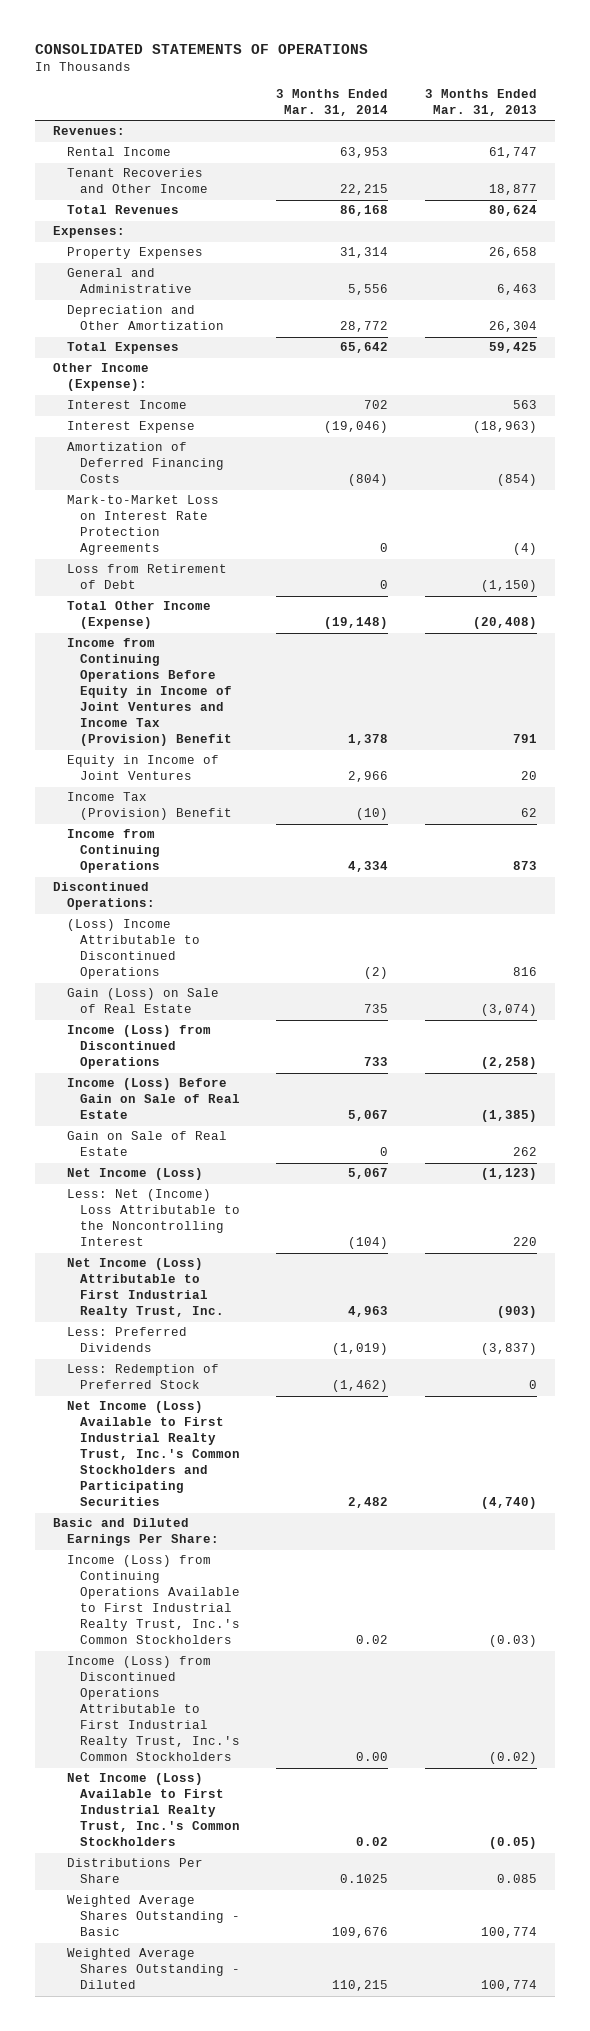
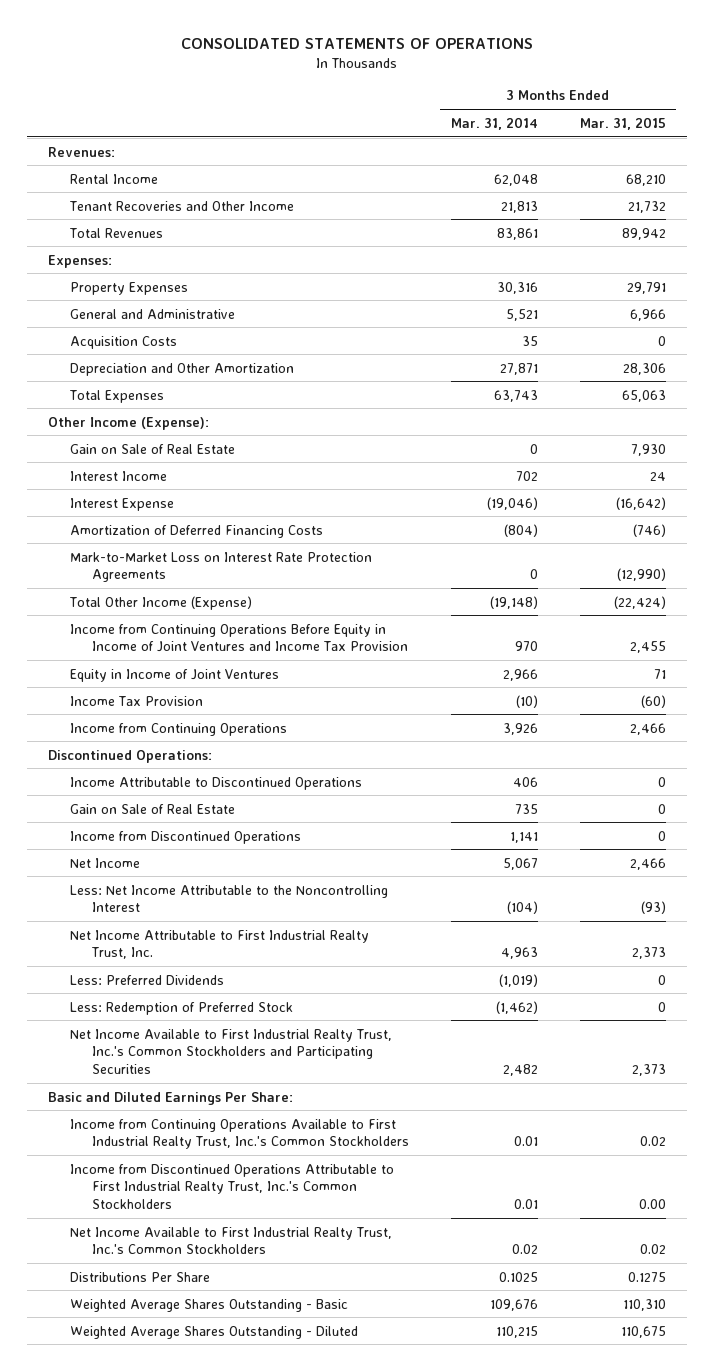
[424,89,537,117] 3 Months Ended Mar. 31, 2013 -> none
none -> [579,116,666,130] Mar. 31, 2015
[340,147,389,159] 63,953 -> [493,173,538,186] 62,048
[340,184,389,196] 22,215 -> [500,200,538,213] 21,813
[340,205,389,217] 86,168 -> [496,227,538,240] 83,861
[340,247,389,259] 31,314 -> [496,281,538,294] 30,316
[348,284,389,296] 5,556 -> [505,308,538,321] 5,521
none -> [69,335,177,349] Acquisition Costs
[340,321,389,333] 28,772 -> [499,362,538,375] 27,871
[340,342,389,354] 65,642 -> [493,389,538,402] 63,743
[66,1131,227,1157] Gain on Sale of Real Estate -> [69,443,235,454] Gain on Sale of Real Estate
[66,564,227,590] Loss from Retirement of Debt -> none
[66,638,232,747] Income from Continuing Operations Before Equity in Income of Joint Ventures and Income Tax (Provision) Benefit -> [69,623,408,653] Income from Continuing Operations Before Equity in Income of Joint Ventures and Income Tax Provision
[348,734,389,746] 1,378 -> [514,641,538,652] 970
[66,792,232,821] Income Tax (Provision) Benefit -> [69,695,203,706] Income Tax Provision
[348,861,389,873] 4,334 -> [502,722,538,735] 3,926
[66,1078,240,1120] Income (Loss) Before Gain on Sale of Real Estate -> none
[66,919,200,980] (Loss) Income Attributable to Discontinued Operations -> [69,776,362,790] Income Attributable to Discontinued Operations
[364,967,389,980] (2) -> [512,776,538,787] 406
[66,988,219,1014] Gain (Loss) on Sale of Real Estate -> [69,803,235,814] Gain on Sale of Real Estate
[66,1025,211,1070] Income (Loss) from Discontinued Operations -> [69,830,301,844] Income from Discontinued Operations
[364,1057,389,1067] 733 -> [509,831,538,843] 1,141
[66,1168,203,1181] Net Income (Loss) -> [69,857,140,868] Net Income
[66,1189,240,1247] Less: Net (Income) Loss Attributable to the Noncontrolling Interest -> [69,884,388,913] Less: Net Income Attributable to the Noncontrolling Interest
[66,1258,224,1319] Net Income (Loss) Attributable to First Industrial Realty Trust, Inc. -> [69,929,369,960] Net Income Attributable to First Industrial Realty Trust, Inc.
[66,1401,240,1507] Net Income (Loss) Available to First Industrial Realty Trust, Inc.'s Common Stockholders and Participating Securities -> [69,1028,392,1074] Net Income Available to First Industrial Realty Trust, Inc.'s Common Stockholders and Participating Securities
[66,1555,240,1645] Income (Loss) from Continuing Operations Available to First Industrial Realty Trust, Inc.'s Common Stockholders -> [69,1118,409,1150] Income from Continuing Operations Available to First Industrial Realty Trust, Inc.'s Common Stockholders
[356,1635,389,1645] 0.02 -> [513,1136,538,1147] 0.01
[66,1656,240,1762] Income (Loss) from Discontinued Operations Attributable to First Industrial Realty Trust, Inc.'s Common Stockholders -> [69,1163,394,1209] Income from Discontinued Operations Attributable to First Industrial Realty Trust, Inc.'s Common Stockholders
[356,1752,389,1762] 0.00 -> [513,1198,538,1209] 0.01
[66,1773,240,1847] Net Income (Loss) Available to First Industrial Realty Trust, Inc.'s Common Stockholders -> [69,1226,392,1255] Net Income Available to First Industrial Realty Trust, Inc.'s Common Stockholders

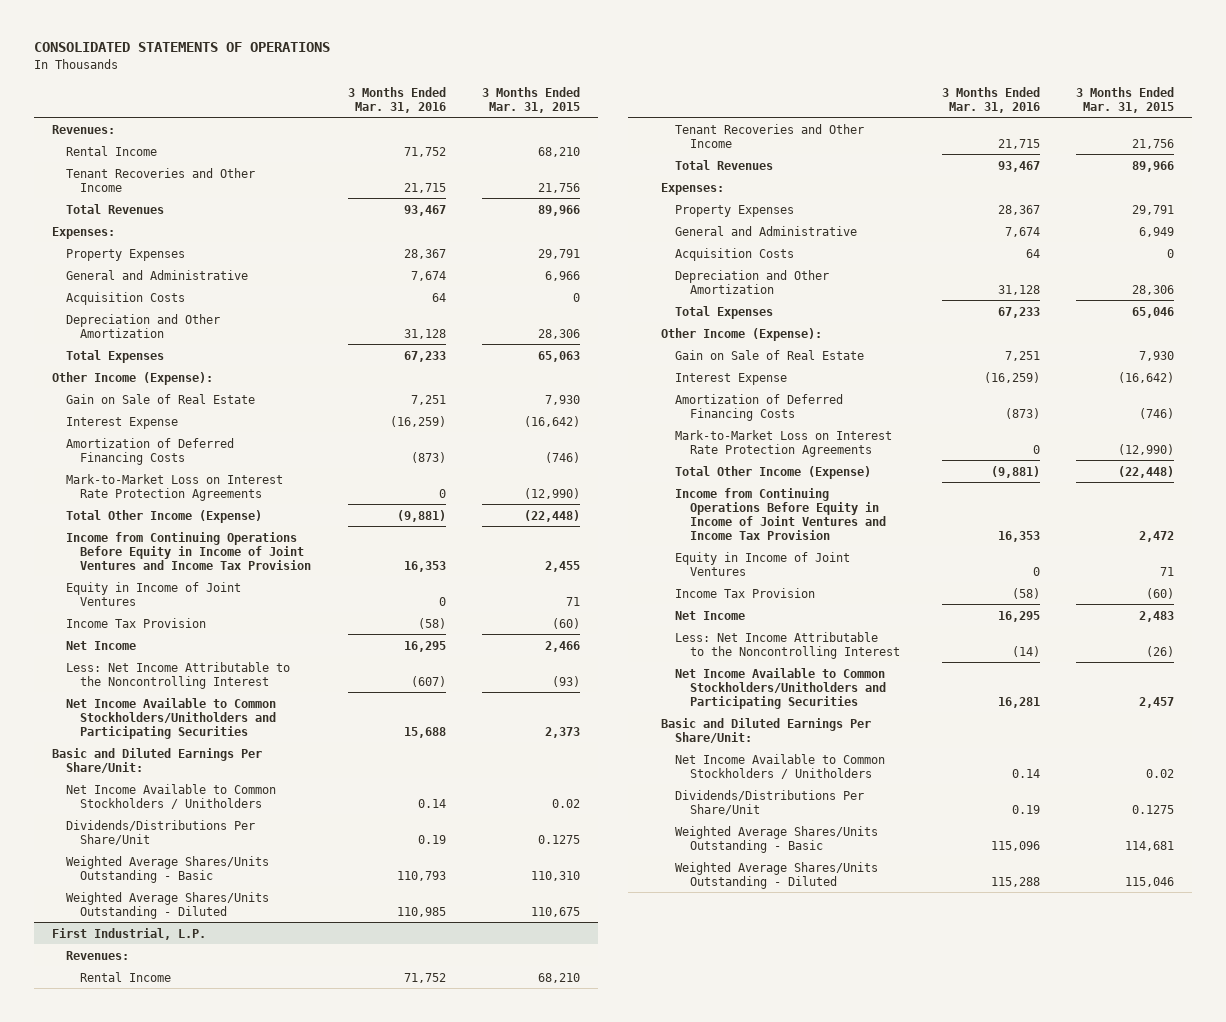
[450,116,538,130] Mar. 31, 2014 -> none
none -> [347,86,446,113] 3 Months Ended Mar. 31, 2016
[627,200,666,213] 21,732 -> [537,182,580,193] 21,756
[621,227,666,240] 89,942 -> [537,204,580,216] 89,966
[69,470,167,481] Interest Income -> none
[613,595,666,609] (22,424) -> [523,509,580,522] (22,448)
[69,722,287,736] Income from Continuing Operations -> none
[47,749,212,763] Discontinued Operations: -> none
[69,776,362,790] Income Attributable to Discontinued Operations -> none
[69,803,235,814] Gain on Sale of Real Estate -> none
[69,830,301,844] Income from Discontinued Operations -> none
[69,929,369,960] Net Income Attributable to First Industrial Realty Trust, Inc. -> none
[69,974,224,985] Less: Preferred Dividends -> none
[69,1001,293,1015] Less: Redemption of Preferred Stock -> none
[69,1118,409,1150] Income from Continuing Operations Available to First Industrial Realty Trust, Inc.'s Common Stockholders -> none
[69,1163,394,1209] Income from Discontinued Operations Attributable to First Industrial Realty Trust, Inc.'s Common Stockholders -> none
[69,1028,392,1074] Net Income Available to First Industrial Realty Trust, Inc.'s Common Stockholders and Participating Securities -> [66,697,277,739] Net Income Available to Common Stockholders/Unitholders and Participating Securities
[47,1091,293,1105] Basic and Diluted Earnings Per Share: -> [51,747,262,773] Basic and Diluted Earnings Per Share/Unit:
[69,1226,392,1255] Net Income Available to First Industrial Realty Trust, Inc.'s Common Stockholders -> [66,783,277,809] Net Income Available to Common Stockholders / Unitholders
[69,1271,210,1282] Distributions Per Share -> [66,819,256,845] Dividends/Distributions Per Share/Unit
[69,1298,348,1312] Weighted Average Shares Outstanding - Basic -> [66,855,270,883] Weighted Average Shares/Units Outstanding - Basic
[69,1325,358,1339] Weighted Average Shares Outstanding - Diluted -> [66,891,270,919] Weighted Average Shares/Units Outstanding - Diluted
none -> [51,927,206,940] First Industrial, L.P.
none -> [66,950,130,960] Revenues:
none -> [80,971,172,982] Rental Income
none -> [675,123,865,148] Tenant Recoveries and Other Income
none -> [675,159,774,170] Total Revenues
none -> [660,182,724,195] Expenses:
none -> [675,204,795,217] Property Expenses
none -> [675,225,858,236] General and Administrative
none -> [675,247,795,261] Acquisition Costs
none -> [675,269,830,294] Depreciation and Other Amortization
none -> [675,305,774,319] Total Expenses
none -> [660,327,822,341] Other Income (Expense):
none -> [675,349,865,360] Gain on Sale of Real Estate
none -> [675,372,788,385] Interest Expense
none -> [675,393,844,421] Amortization of Deferred Financing Costs
none -> [675,429,893,457] Mark-to-Market Loss on Interest Rate Protection Agreements
none -> [675,465,872,479] Total Other Income (Expense)
none -> [675,487,886,540] Income from Continuing Operations Before Equity in Income of Joint Ventures and Income Tax Provision
none -> [675,551,851,576] Equity in Income of Joint Ventures
none -> [675,587,816,598] Income Tax Provision
none -> [675,610,746,620] Net Income
none -> [675,631,900,659] Less: Net Income Attributable to the Noncontrolling Interest
none -> [675,667,886,709] Net Income Available to Common Stockholders/Unitholders and Participating Securities
none -> [660,717,871,743] Basic and Diluted Earnings Per Share/Unit:
none -> [675,753,886,779] Net Income Available to Common Stockholders / Unitholders
none -> [675,789,865,815] Dividends/Distributions Per Share/Unit
none -> [675,825,879,853] Weighted Average Shares/Units Outstanding - Basic
none -> [675,861,879,889] Weighted Average Shares/Units Outstanding - Diluted

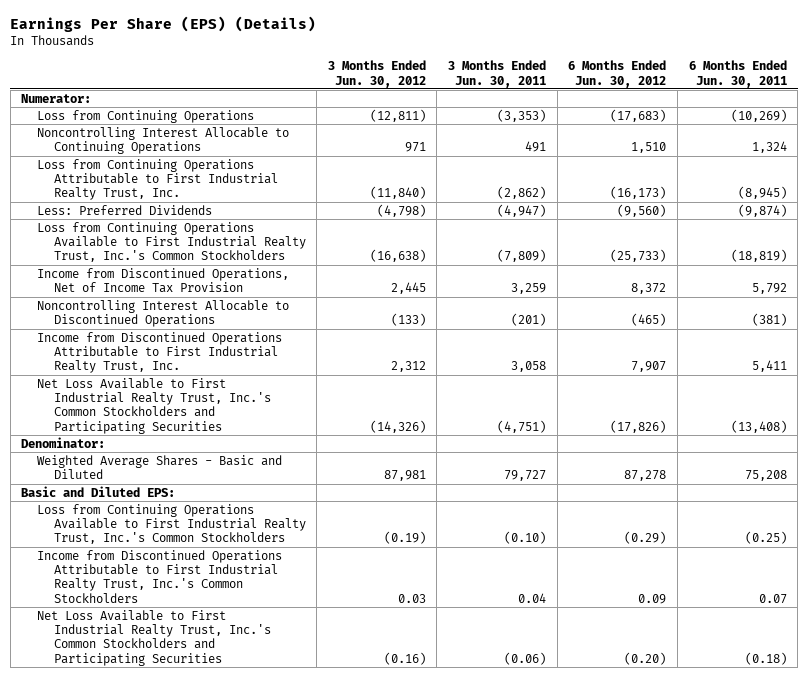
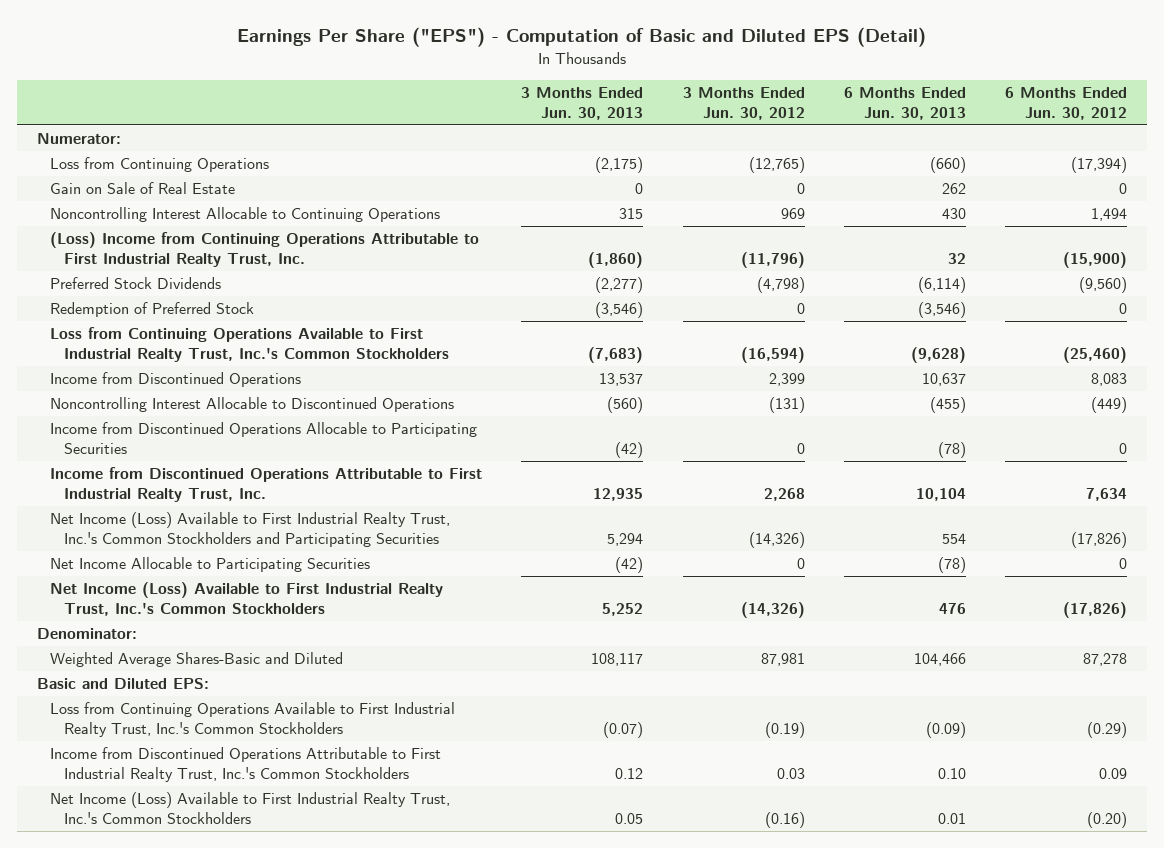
[10,15,317,32] Earnings Per Share (EPS) (Details) -> [237,27,927,48] Earnings Per Share ("EPS") - Computation of Basic and Diluted EPS (Detail)
[448,60,547,88] 3 Months Ended Jun. 30, 2011 -> none
[688,60,787,88] 6 Months Ended Jun. 30, 2011 -> none
none -> [521,87,644,121] 3 Months Ended Jun. 30, 2013
none -> [844,87,967,121] 6 Months Ended Jun. 30, 2013
[369,108,426,122] (12,811) -> [748,157,805,174] (12,765)
[610,108,667,122] (17,683) -> [1071,157,1128,174] (17,394)
none -> [50,182,236,195] Gain on Sale of Real Estate
[404,142,426,153] 971 -> [780,208,805,220] 969
[631,142,667,154] 1,510 -> [1091,208,1128,222] 1,494
[37,158,278,201] Loss from Continuing Operations Attributable to First Industrial Realty Trust, Inc. -> [50,232,480,267] (Loss) Income from Continuing Operations Attributable to First Industrial Realty Trust, Inc.
[369,186,426,200] (11,840) -> [740,251,805,268] (11,796)
[610,186,667,200] (16,173) -> [1063,251,1128,268] (15,900)
[37,204,213,215] Less: Preferred Dividends -> [50,277,222,290] Preferred Stock Dividends
none -> [50,302,255,318] Redemption of Preferred Stock
[369,249,426,263] (16,638) -> [740,346,805,363] (16,594)
[610,249,667,263] (25,733) -> [1063,346,1128,363] (25,460)
[37,267,290,294] Income from Discontinued Operations, Net of Income Tax Provision -> [50,372,302,388] Income from Discontinued Operations
[390,282,426,295] 2,445 -> [768,373,805,387] 2,399
[631,283,667,295] 8,372 -> [1091,373,1128,387] 8,083
[390,313,426,327] (133) -> [768,397,805,414] (131)
[631,313,667,327] (465) -> [1091,397,1128,414] (449)
none -> [50,422,478,454] Income from Discontinued Operations Allocable to Participating Securities
[390,361,426,373] 2,312 -> [763,487,805,501] 2,268
[631,361,667,373] 7,907 -> [1086,487,1128,501] 7,634
[37,377,271,434] Net Loss Available to First Industrial Realty Trust, Inc.'s Common Stockholders and Participating Securities -> [50,512,451,547] Net Income (Loss) Available to First Industrial Realty Trust, Inc.'s Common Stockholders and Participating Securities
none -> [50,557,371,573] Net Income Allocable to Participating Securities
none -> [50,582,444,616] Net Income (Loss) Available to First Industrial Realty Trust, Inc.'s Common Stockholders
[37,454,283,480] Weighted Average Shares - Basic and Diluted -> [50,652,344,668] Weighted Average Shares-Basic and Diluted
[37,609,271,666] Net Loss Available to First Industrial Realty Trust, Inc.'s Common Stockholders and Participating Securities -> [50,792,451,824] Net Income (Loss) Available to First Industrial Realty Trust, Inc.'s Common Stockholders

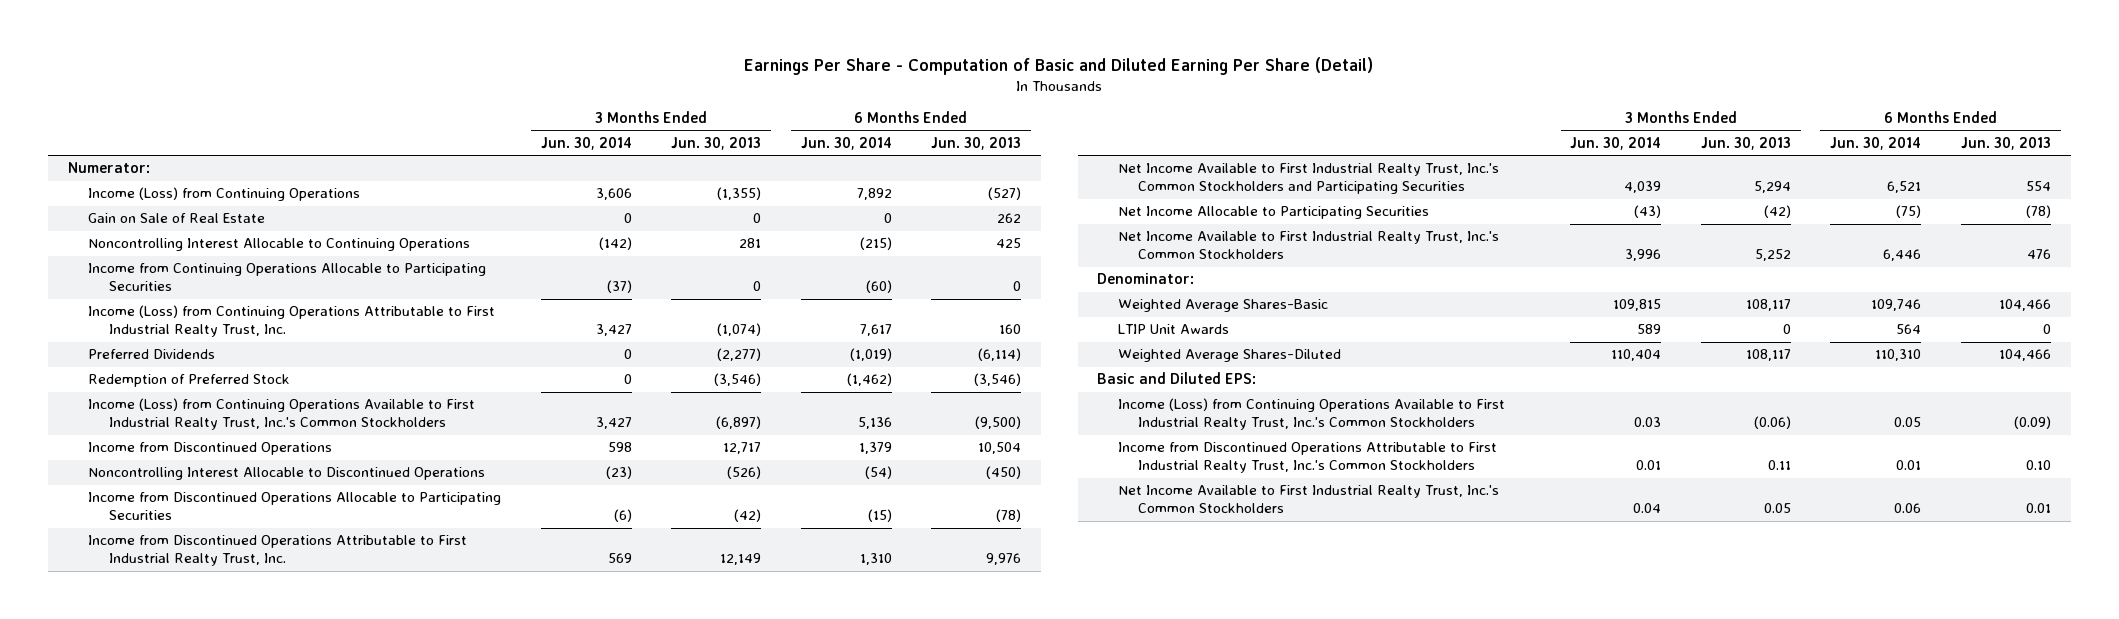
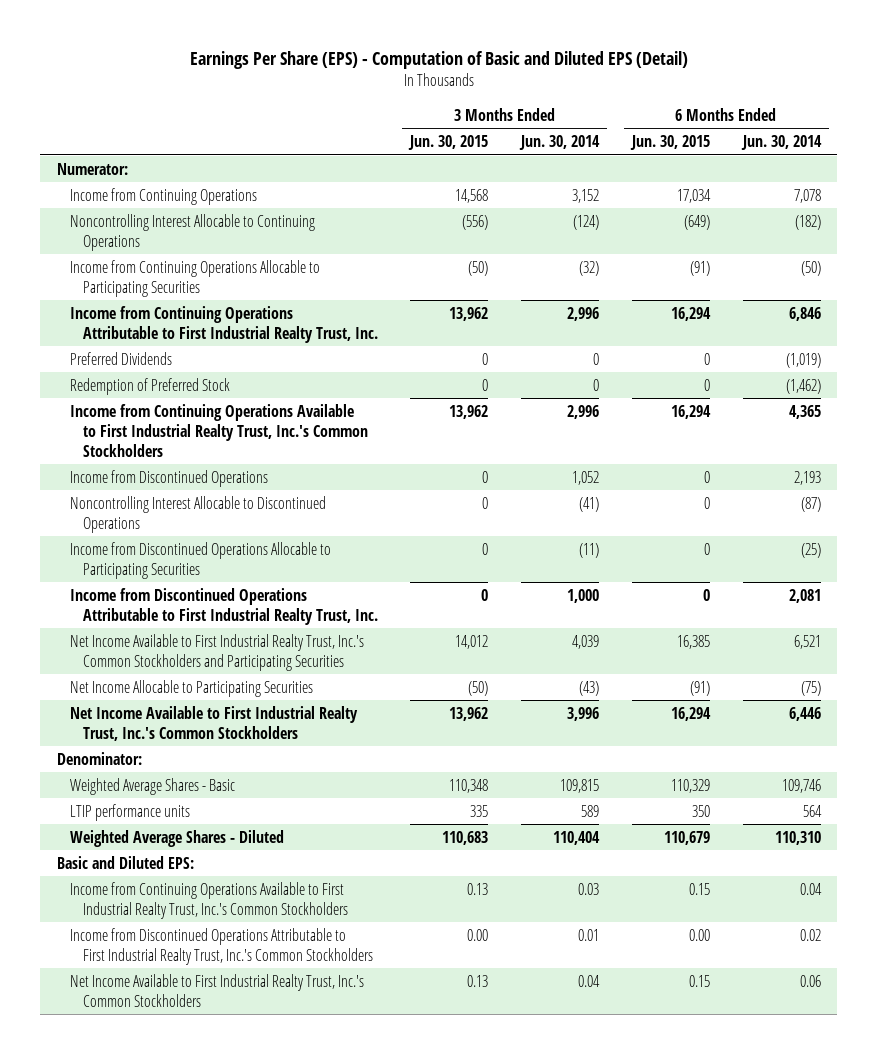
[744,56,1374,75] Earnings Per Share - Computation of Basic and Diluted Earning Per Share (Detail) -> [189,50,688,69] Earnings Per Share (EPS) - Computation of Basic and Diluted EPS (Detail)
[671,136,762,150] Jun. 30, 2013 -> none
[931,136,1022,150] Jun. 30, 2013 -> none
none -> [408,134,489,150] Jun. 30, 2015
none -> [630,134,711,150] Jun. 30, 2015
[88,213,266,224] Gain on Sale of Real Estate -> none
[88,187,361,202] Income (Loss) from Continuing Operations -> [69,187,257,205] Income from Continuing Operations
[595,188,632,201] 3,606 -> [572,188,600,203] 3,152
[856,188,892,201] 7,892 -> [793,188,821,203] 7,078
[598,237,632,251] (142) -> [573,214,600,230] (124)
[859,237,892,251] (215) -> [794,214,821,230] (182)
[606,280,632,294] (37) -> [579,260,600,276] (32)
[865,280,892,294] (60) -> [800,260,821,276] (50)
[88,305,496,338] Income (Loss) from Continuing Operations Attributable to First Industrial Realty Trust, Inc. -> [69,305,378,343] Income from Continuing Operations Attributable to First Industrial Realty Trust, Inc.
[595,324,632,337] 3,427 -> [567,306,600,321] 2,996
[859,324,892,337] 7,617 -> [788,306,821,321] 6,846
[88,398,476,431] Income (Loss) from Continuing Operations Available to First Industrial Realty Trust, Inc.'s Common Stockholders -> [69,403,368,457] Income from Continuing Operations Available to First Industrial Realty Trust, Inc.'s Common Stockholders
[595,417,632,430] 3,427 -> [567,404,600,419] 2,996
[857,417,892,430] 5,136 -> [788,404,821,419] 4,365
[607,442,632,453] 598 -> [572,470,600,485] 1,052
[858,442,892,455] 1,379 -> [793,470,821,485] 2,193
[605,466,632,480] (23) -> [579,496,600,512] (41)
[864,466,892,480] (54) -> [800,496,821,512] (87)
[613,509,632,523] (6) -> [579,542,600,558] (11)
[867,509,892,523] (15) -> [800,542,821,558] (25)
[607,553,632,564] 569 -> [567,588,600,603] 1,000
[859,553,892,566] 1,310 -> [788,588,821,603] 2,081
[1117,299,1328,313] Weighted Average Shares-Basic -> [69,777,235,795] Weighted Average Shares - Basic
[1117,324,1229,335] LTIP Unit Awards -> [69,803,190,821] LTIP performance units
[1117,349,1341,363] Weighted Average Shares-Diluted -> [69,829,284,847] Weighted Average Shares - Diluted
[1117,398,1505,431] Income (Loss) from Continuing Operations Available to First Industrial Realty Trust, Inc.'s Common Stockholders -> [69,881,348,919] Income from Continuing Operations Available to First Industrial Realty Trust, Inc.'s Common Stockholders
[1894,417,1922,428] 0.05 -> [799,882,822,895] 0.04
[1896,460,1922,471] 0.01 -> [799,928,821,941] 0.02

